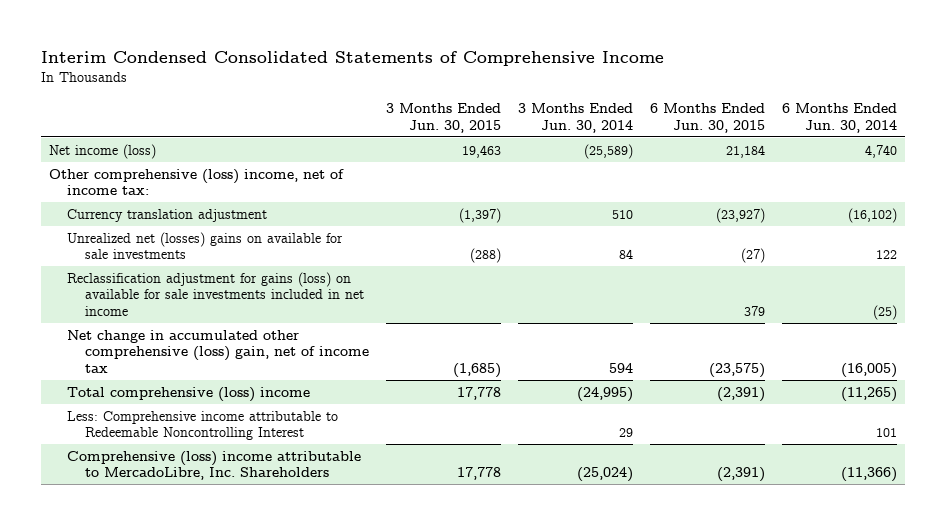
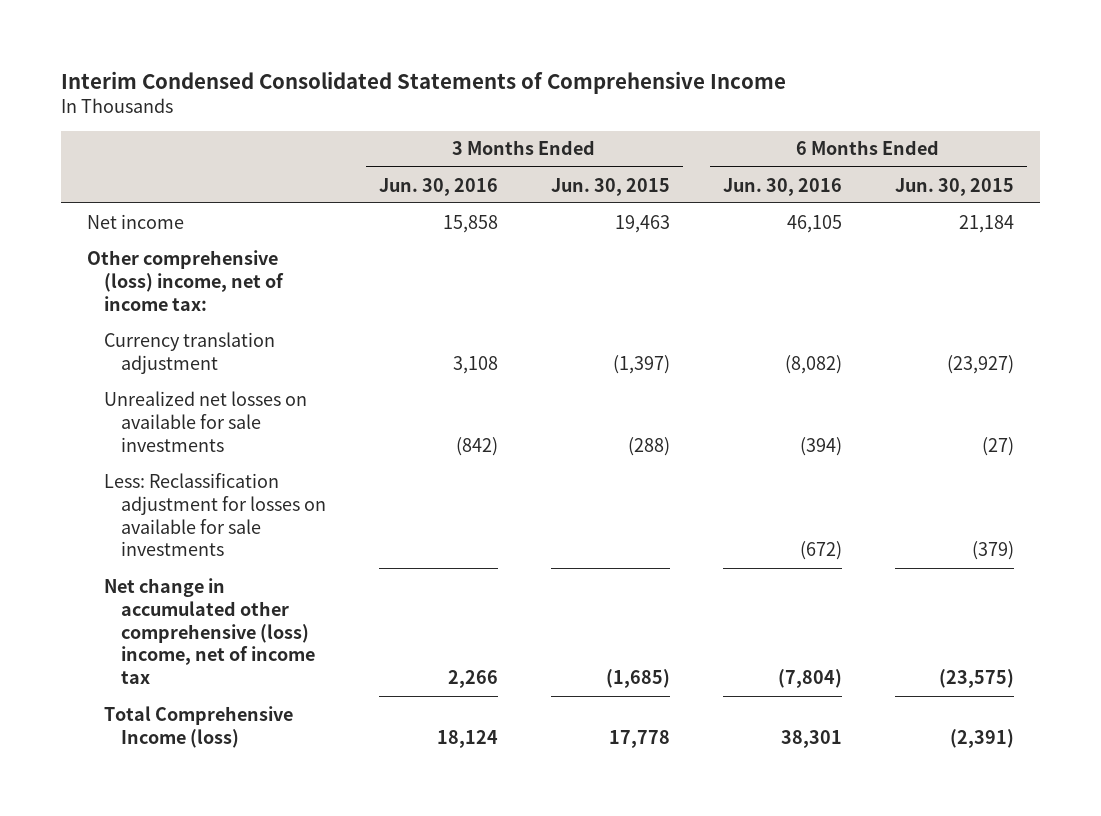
[518,103,634,133] 3 Months Ended Jun. 30, 2014 -> none
[782,103,898,133] 6 Months Ended Jun. 30, 2014 -> none
none -> [378,177,498,196] Jun. 30, 2016
none -> [722,177,842,196] Jun. 30, 2016
[49,143,157,159] Net income (loss) -> [87,213,185,229] Net income
[67,410,339,441] Less: Comprehensive income attributable to Redeemable Noncontrolling Interest -> none
[67,450,362,481] Comprehensive (loss) income attributable to MercadoLibre, Inc. Shareholders -> none
[67,231,344,260] Unrealized net (losses) gains on available for sale investments -> [103,390,307,452] Unrealized net losses on available for sale investments
[67,271,365,316] Reclassification adjustment for gains (loss) on available for sale investments included in net income -> [103,472,326,557] Less: Reclassification adjustment for losses on available for sale investments
[744,305,766,316] 379 -> [971,541,1014,561] (379)
[67,329,370,373] Net change in accumulated other comprehensive (loss) gain, net of income tax -> [103,577,315,685] Net change in accumulated other comprehensive (loss) income, net of income tax
[67,386,311,402] Total comprehensive (loss) income -> [103,705,293,748] Total Comprehensive Income (loss)

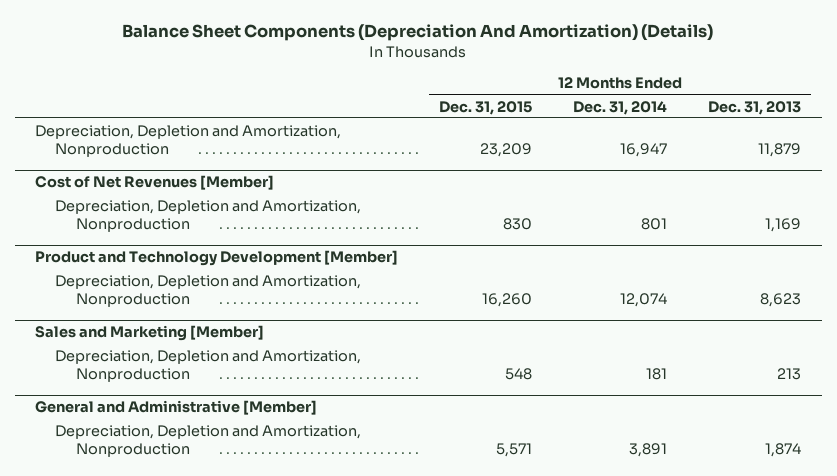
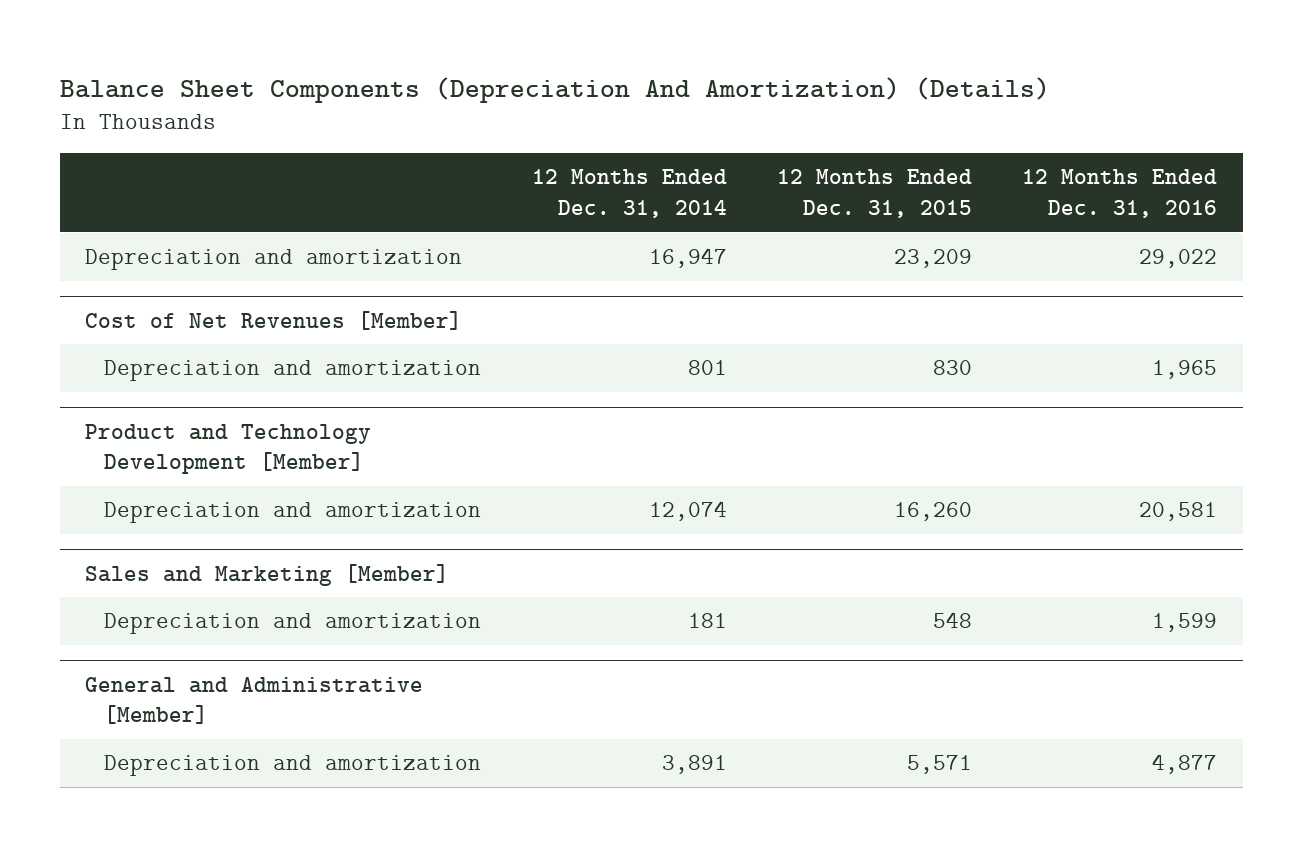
[708,100,802,115] Dec. 31, 2013 -> none
none -> [1022,169,1218,218] 12 Months Ended Dec. 31, 2016
[35,124,342,158] Depreciation, Depletion and Amortization, Nonproduction -> [84,249,462,271] Depreciation and amortization
[55,199,362,233] Depreciation, Depletion and Amortization, Nonproduction -> [104,360,482,382] Depreciation and amortization
[55,274,362,308] Depreciation, Depletion and Amortization, Nonproduction -> [104,502,482,524] Depreciation and amortization
[55,349,362,383] Depreciation, Depletion and Amortization, Nonproduction -> [104,613,482,635] Depreciation and amortization
[55,424,362,458] Depreciation, Depletion and Amortization, Nonproduction -> [104,755,482,777] Depreciation and amortization

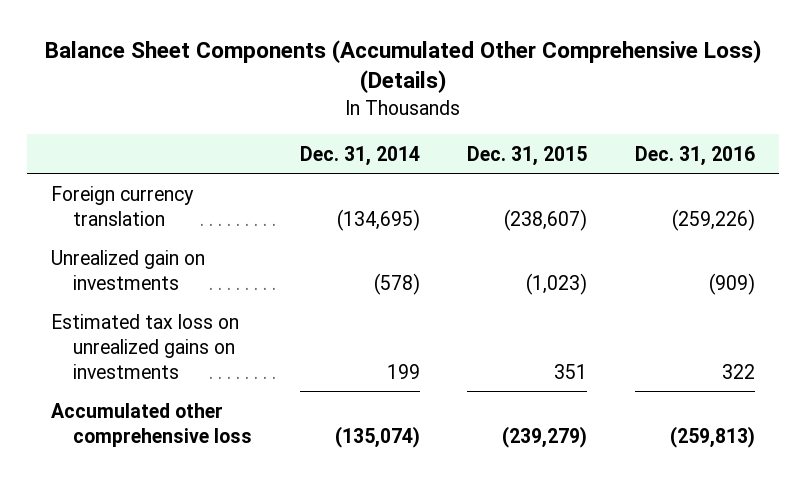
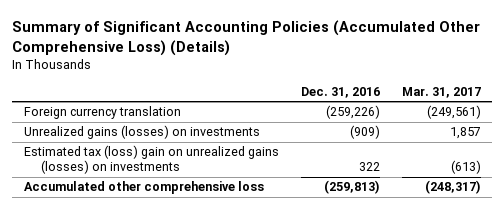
[45,39,762,94] Balance Sheet Components (Accumulated Other Comprehensive Loss) (Details) -> [12,20,481,56] Summary of Significant Accounting Policies (Accumulated Other Comprehensive Loss) (Details)
[299,145,420,166] Dec. 31, 2014 -> none
[467,145,588,166] Dec. 31, 2015 -> none
none -> [401,86,481,98] Mar. 31, 2017
[51,249,206,290] Unrealized gain on investments -> [23,125,260,140] Unrealized gains (losses) on investments
[51,313,240,379] Estimated tax loss on unrealized gains on investments -> [23,145,279,175] Estimated tax (loss) gain on unrealized gains (losses) on investments

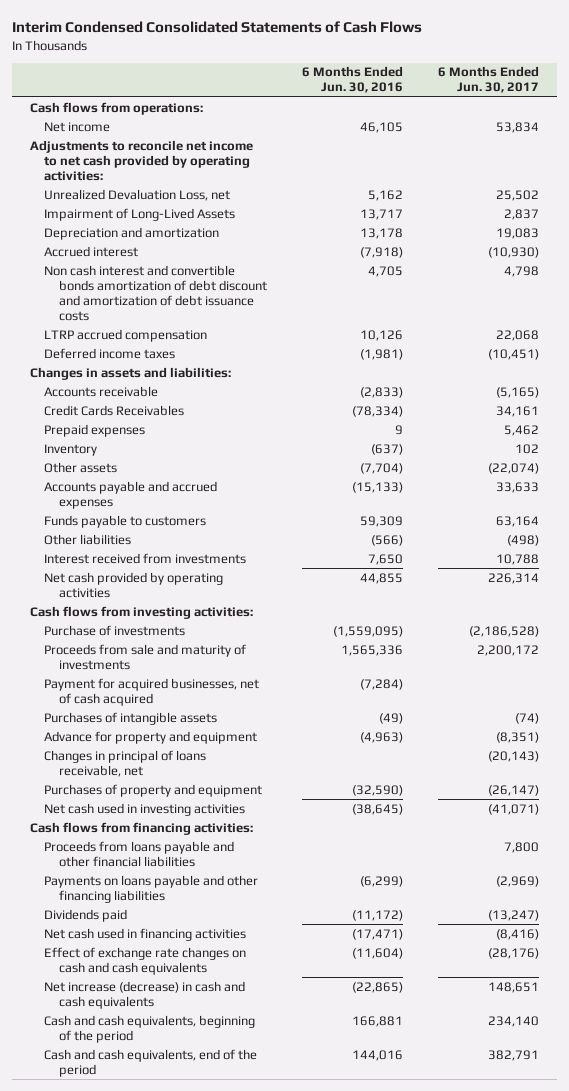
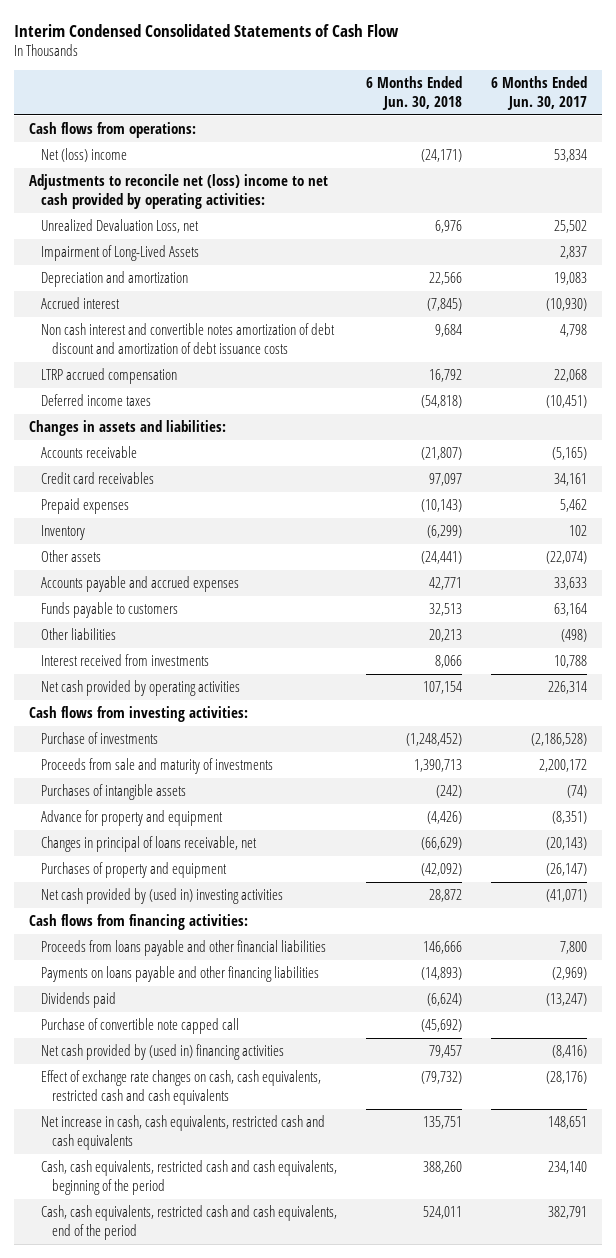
[12,21,423,34] Interim Condensed Consolidated Statements of Cash Flows -> [14,23,400,37] Interim Condensed Consolidated Statements of Cash Flow
[301,66,403,94] 6 Months Ended Jun. 30, 2016 -> none
none -> [365,76,462,110] 6 Months Ended Jun. 30, 2018
[44,121,111,132] Net income -> [40,148,127,163] Net (loss) income
[29,139,253,181] Adjustments to reconcile net income to net cash provided by operating activities: -> [29,174,329,209] Adjustments to reconcile net (loss) income to net cash provided by operating activities:
[44,264,267,321] Non cash interest and convertible bonds amortization of debt discount and amortization of debt issuance costs -> [40,323,335,354] Non cash interest and convertible notes amortization of debt discount and amortization of debt issuance costs
[44,404,185,416] Credit Cards Receivables -> [40,472,154,485] Credit card receivables
[44,677,260,706] Payment for acquired businesses, net of cash acquired -> none
[44,802,246,816] Net cash used in investing activities -> [40,888,283,905] Net cash provided by (used in) investing activities
none -> [40,1018,239,1035] Purchase of convertible note capped call
[44,927,247,941] Net cash used in financing activities -> [40,1044,284,1061] Net cash provided by (used in) financing activities
[44,946,247,975] Effect of exchange rate changes on cash and cash equivalents -> [40,1070,321,1105] Effect of exchange rate changes on cash, cash equivalents, restricted cash and cash equivalents
[44,980,246,1009] Net increase (decrease) in cash and cash equivalents -> [40,1115,325,1150] Net increase in cash, cash equivalents, restricted cash and cash equivalents
[44,1014,256,1043] Cash and cash equivalents, beginning of the period -> [40,1160,337,1195] Cash, cash equivalents, restricted cash and cash equivalents, beginning of the period
[44,1048,258,1077] Cash and cash equivalents, end of the period -> [40,1205,337,1240] Cash, cash equivalents, restricted cash and cash equivalents, end of the period

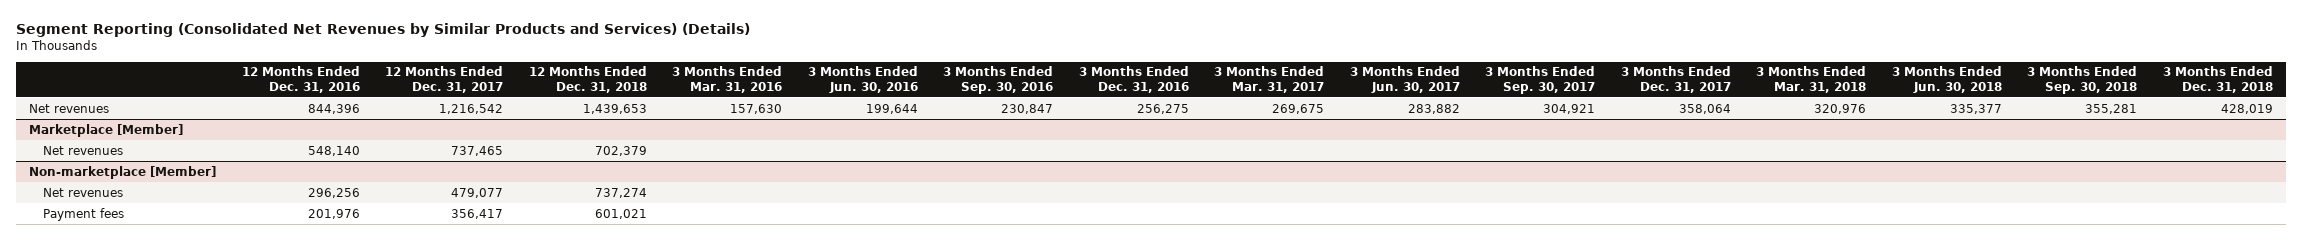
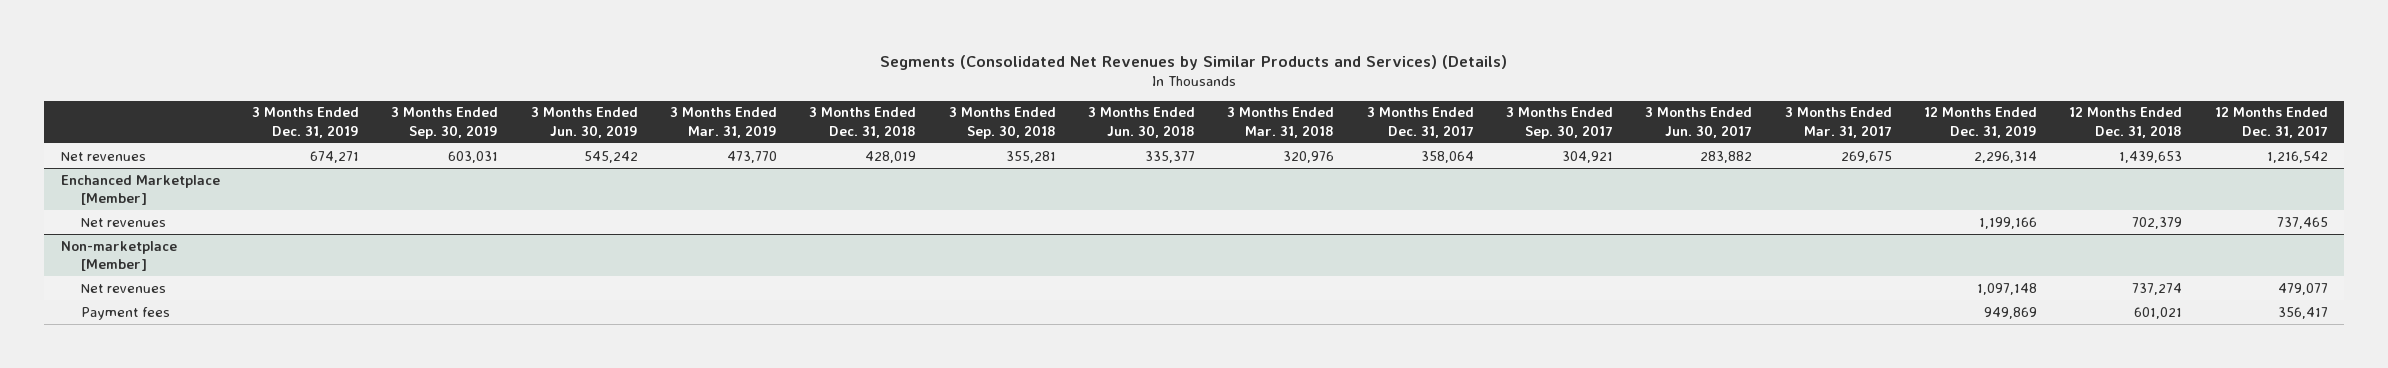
[16,23,751,38] Segment Reporting (Consolidated Net Revenues by Similar Products and Services) (Details) -> [880,54,1508,70] Segments (Consolidated Net Revenues by Similar Products and Services) (Details)
[241,66,360,93] 12 Months Ended Dec. 31, 2016 -> none
[672,66,783,93] 3 Months Ended Mar. 31, 2016 -> none
[807,66,918,93] 3 Months Ended Jun. 30, 2016 -> none
[943,66,1054,94] 3 Months Ended Sep. 30, 2016 -> none
[1078,66,1189,93] 3 Months Ended Dec. 31, 2016 -> none
none -> [251,107,359,138] 3 Months Ended Dec. 31, 2019
none -> [391,107,499,139] 3 Months Ended Sep. 30, 2019
none -> [530,107,638,138] 3 Months Ended Jun. 30, 2019
none -> [670,107,778,138] 3 Months Ended Mar. 31, 2019
none -> [1924,107,2038,138] 12 Months Ended Dec. 31, 2019
[29,123,184,137] Marketplace [Member] -> [60,174,220,206] Enchanced Marketplace [Member]

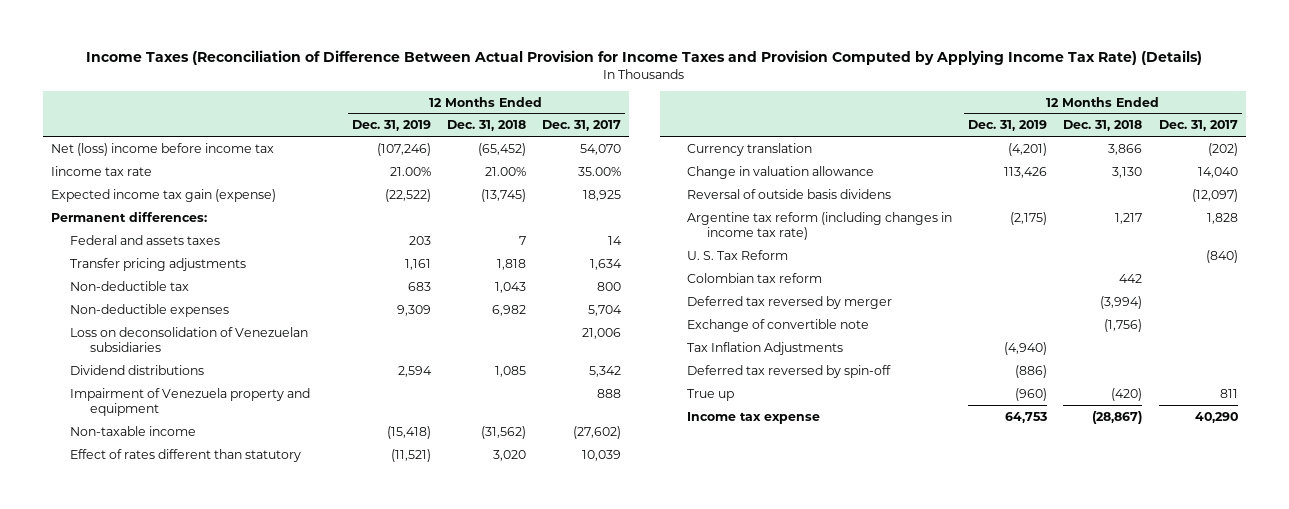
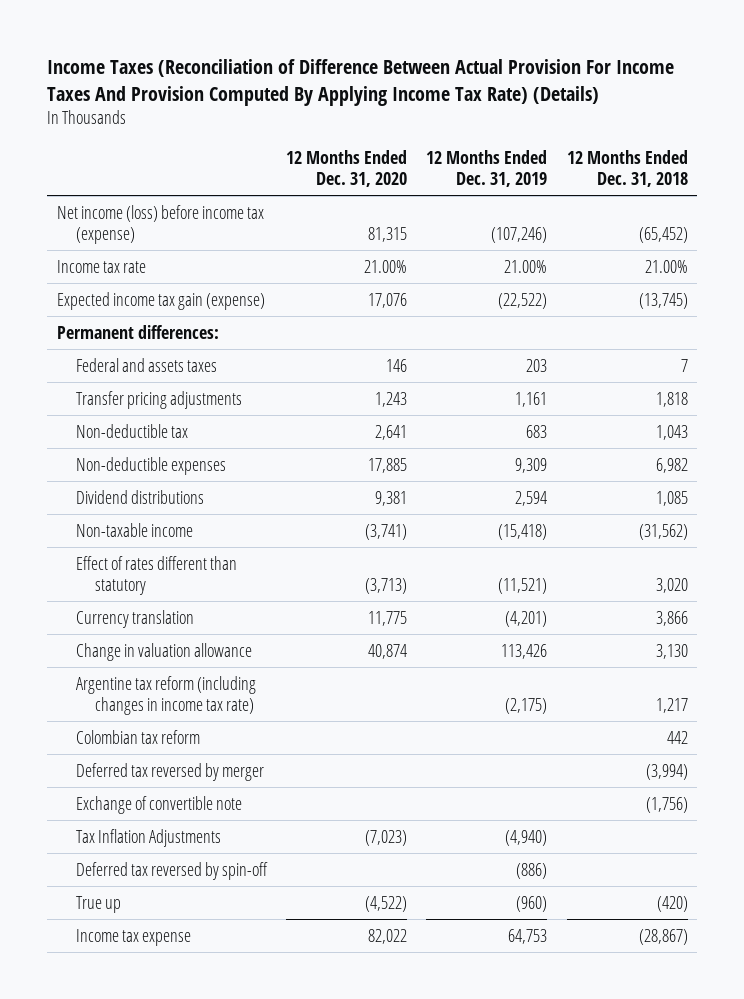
[86,50,1203,66] Income Taxes (Reconciliation of Difference Between Actual Provision for Income Taxes and Provision Computed by Applying Income Tax Rate) (Details) -> [46,58,674,106] Income Taxes (Reconciliation of Difference Between Actual Provision For Income Taxes And Provision Computed By Applying Income Tax Rate) (Details)
[541,120,621,132] Dec. 31, 2017 -> none
none -> [286,149,408,187] 12 Months Ended Dec. 31, 2020
[51,142,275,156] Net (loss) income before income tax -> [56,204,264,244] Net income (loss) before income tax (expense)
[51,165,153,176] Iincome tax rate -> [56,259,146,273] Income tax rate
[70,326,309,352] Loss on deconsolidation of Venezuelan subsidiaries -> none
[70,387,311,416] Impairment of Venezuela property and equipment -> none
[687,188,892,199] Reversal of outside basis dividens -> none
[687,249,789,260] U. S. Tax Reform -> none

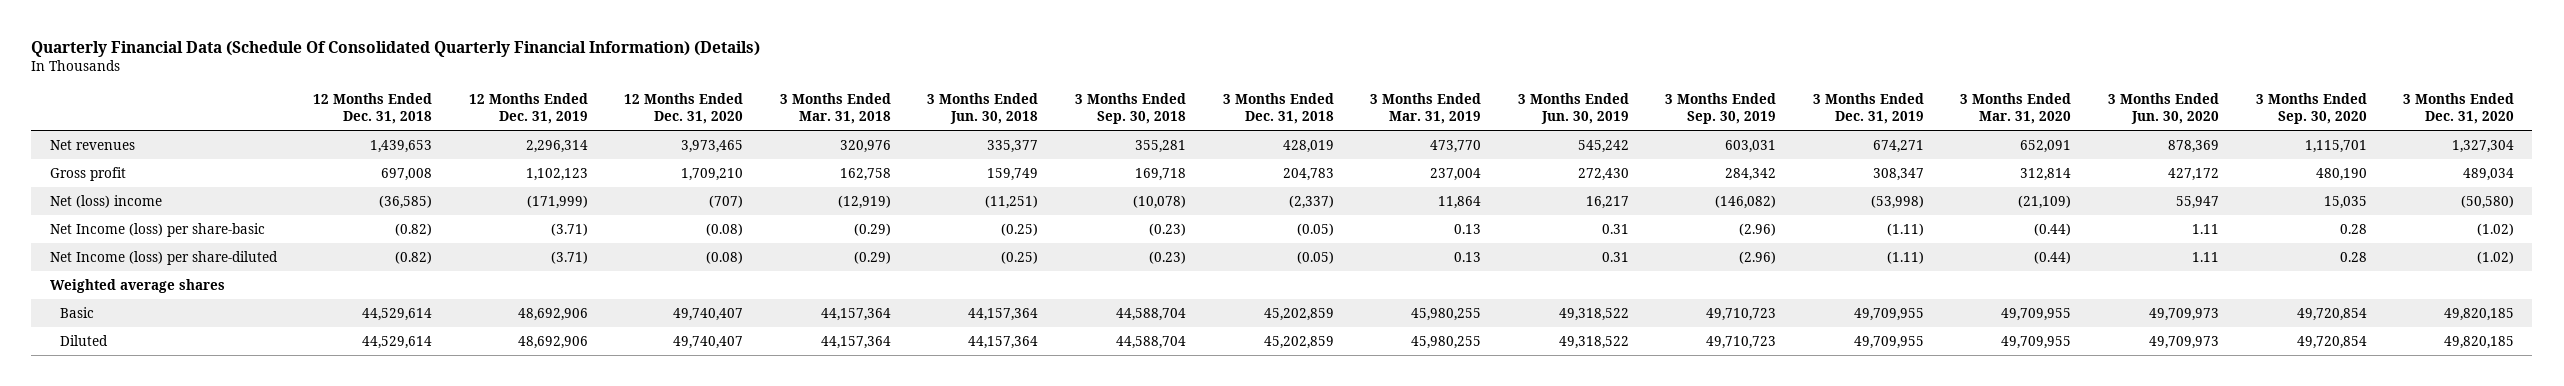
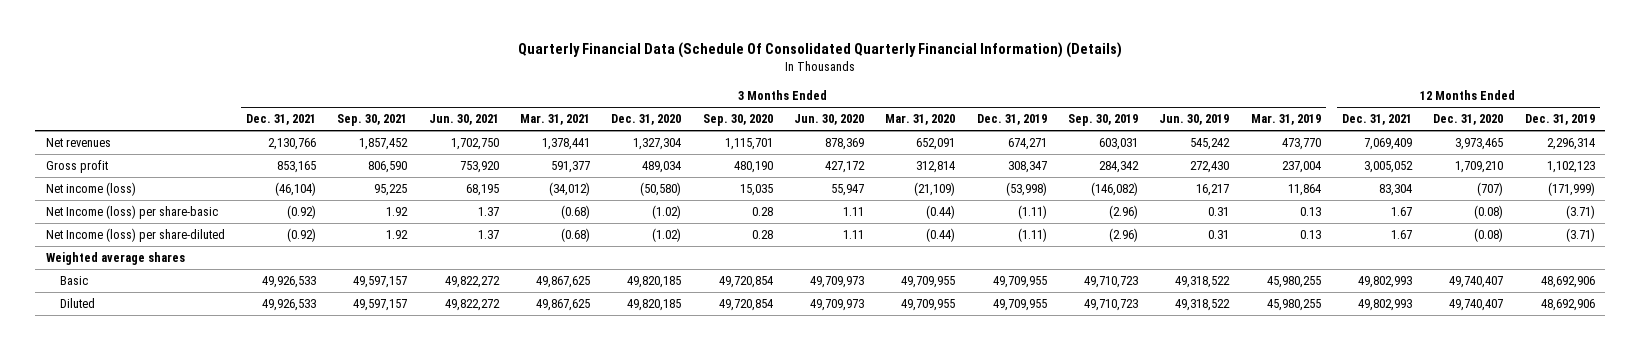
[313,92,433,125] 12 Months Ended Dec. 31, 2018 -> none
[779,92,891,125] 3 Months Ended Mar. 31, 2018 -> none
[927,92,1039,125] 3 Months Ended Jun. 30, 2018 -> none
[1075,92,1187,125] 3 Months Ended Sep. 30, 2018 -> none
[1222,92,1334,125] 3 Months Ended Dec. 31, 2018 -> none
none -> [245,114,316,126] Dec. 31, 2021
none -> [337,114,408,127] Sep. 30, 2021
none -> [428,114,499,126] Jun. 30, 2021
none -> [519,114,590,126] Mar. 31, 2021
none -> [1342,114,1413,126] Dec. 31, 2021
[49,194,162,208] Net (loss) income -> [45,182,136,197] Net income (loss)

